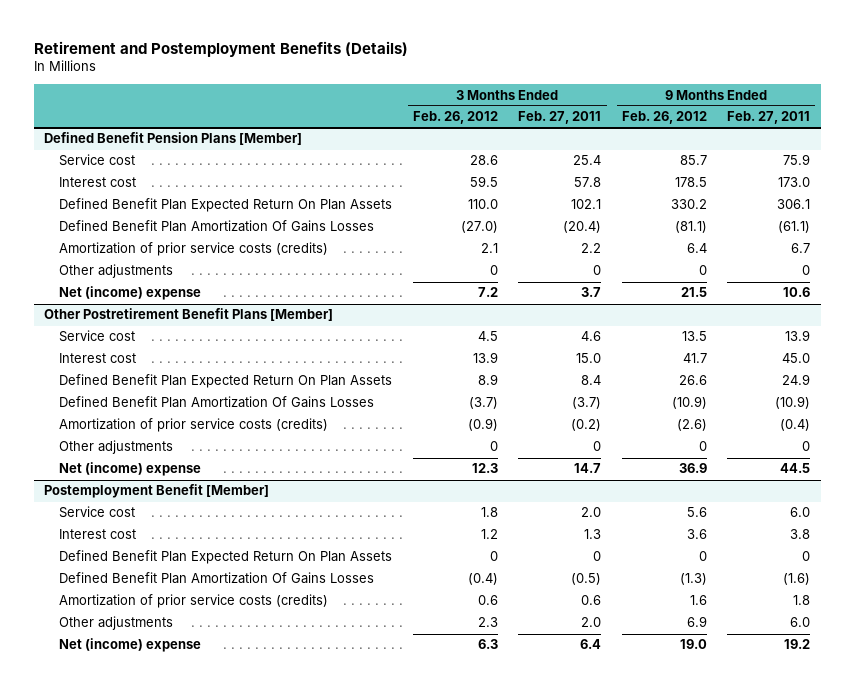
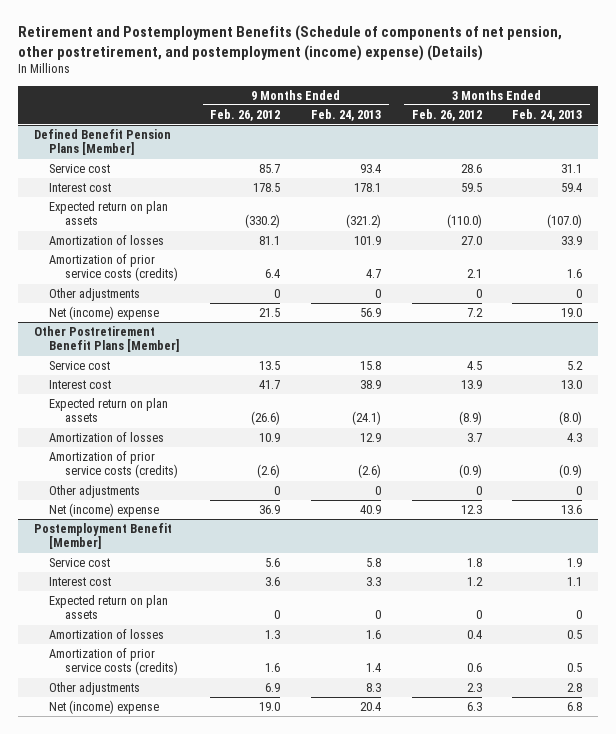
[34,41,409,58] Retirement and Postemployment Benefits (Details) -> [18,25,563,61] Retirement and Postemployment Benefits (Schedule of components of net pension, other postretirement, and postemployment (income) expense) (Details)
[518,111,602,125] Feb. 27, 2011 -> none
[727,111,811,125] Feb. 27, 2011 -> none
none -> [310,108,381,121] Feb. 24, 2013
none -> [512,108,583,121] Feb. 24, 2013
[59,198,393,213] Defined Benefit Plan Expected Return On Plan Assets -> [49,200,169,226] Expected return on plan assets
[467,199,498,210] 110.0 -> [446,214,482,229] (110.0)
[670,199,707,210] 330.2 -> [245,214,281,229] (330.2)
[59,220,375,233] Defined Benefit Plan Amortization Of Gains Losses -> [49,234,165,245] Amortization of losses
[460,221,498,234] (27.0) -> [460,235,482,245] 27.0
[674,221,707,234] (81.1) -> [259,235,281,245] 81.1
[59,374,393,389] Defined Benefit Plan Expected Return On Plan Assets -> [49,397,169,423] Expected return on plan assets
[477,374,498,386] 8.9 -> [458,411,482,426] (8.9)
[678,375,707,386] 26.6 -> [251,411,281,426] (26.6)
[59,396,375,409] Defined Benefit Plan Amortization Of Gains Losses -> [49,431,165,442] Amortization of losses
[468,397,498,410] (3.7) -> [466,432,482,442] 3.7
[671,396,707,410] (10.9) -> [259,432,281,442] 10.9
[59,550,393,565] Defined Benefit Plan Expected Return On Plan Assets -> [49,594,169,620] Expected return on plan assets
[59,572,375,585] Defined Benefit Plan Amortization Of Gains Losses -> [49,628,165,639] Amortization of losses
[467,573,498,586] (0.4) -> [466,629,482,639] 0.4
[679,573,707,586] (1.3) -> [265,629,281,639] 1.3

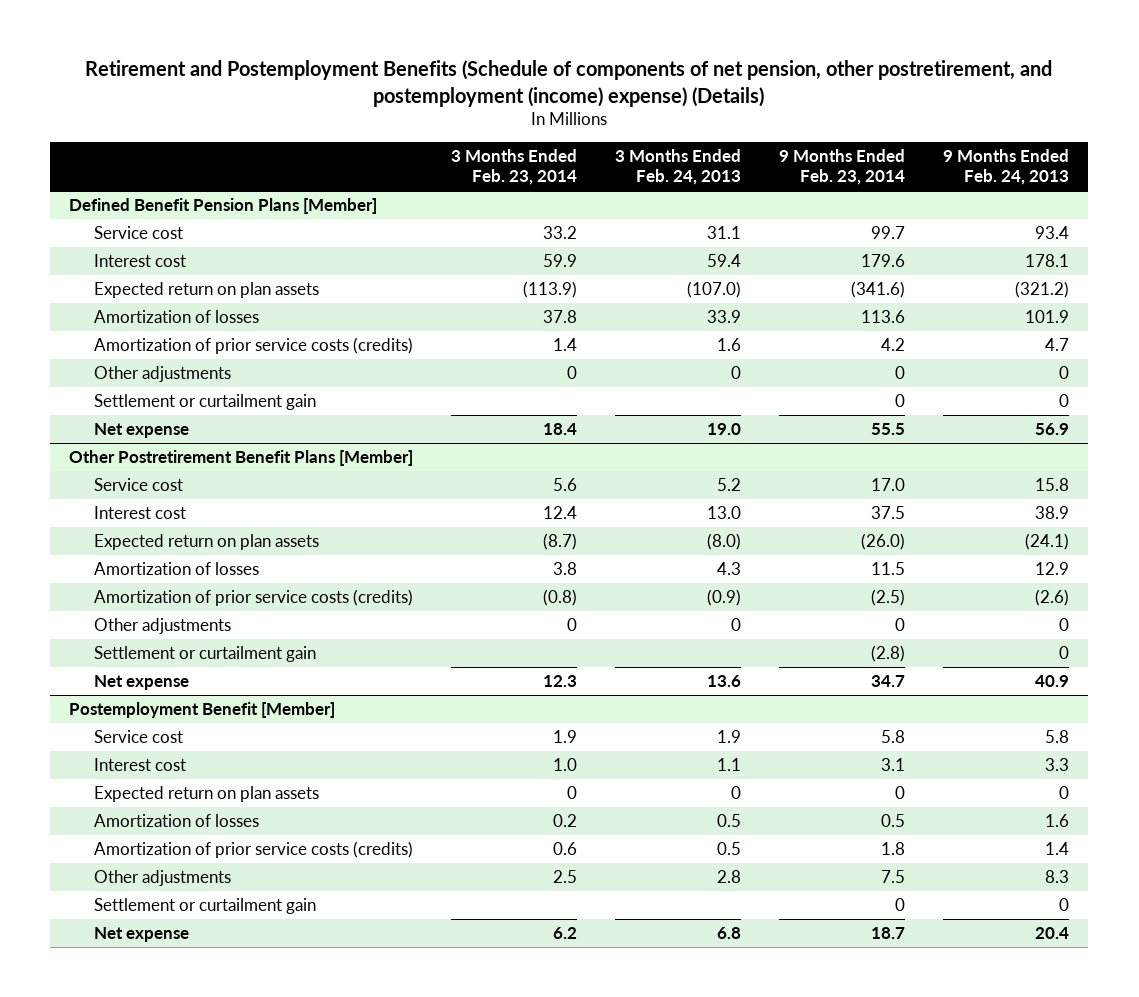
[210,108,281,121] Feb. 26, 2012 -> none
[411,108,482,121] Feb. 26, 2012 -> none
none -> [451,149,578,186] 3 Months Ended Feb. 23, 2014
none -> [779,149,906,186] 9 Months Ended Feb. 23, 2014
none -> [93,394,316,411] Settlement or curtailment gain
[49,305,160,320] Net (income) expense -> [93,423,189,439] Net expense
none -> [93,646,316,663] Settlement or curtailment gain
[49,502,160,517] Net (income) expense -> [93,675,189,691] Net expense
none -> [93,898,316,915] Settlement or curtailment gain
[49,699,160,714] Net (income) expense -> [93,927,189,943] Net expense

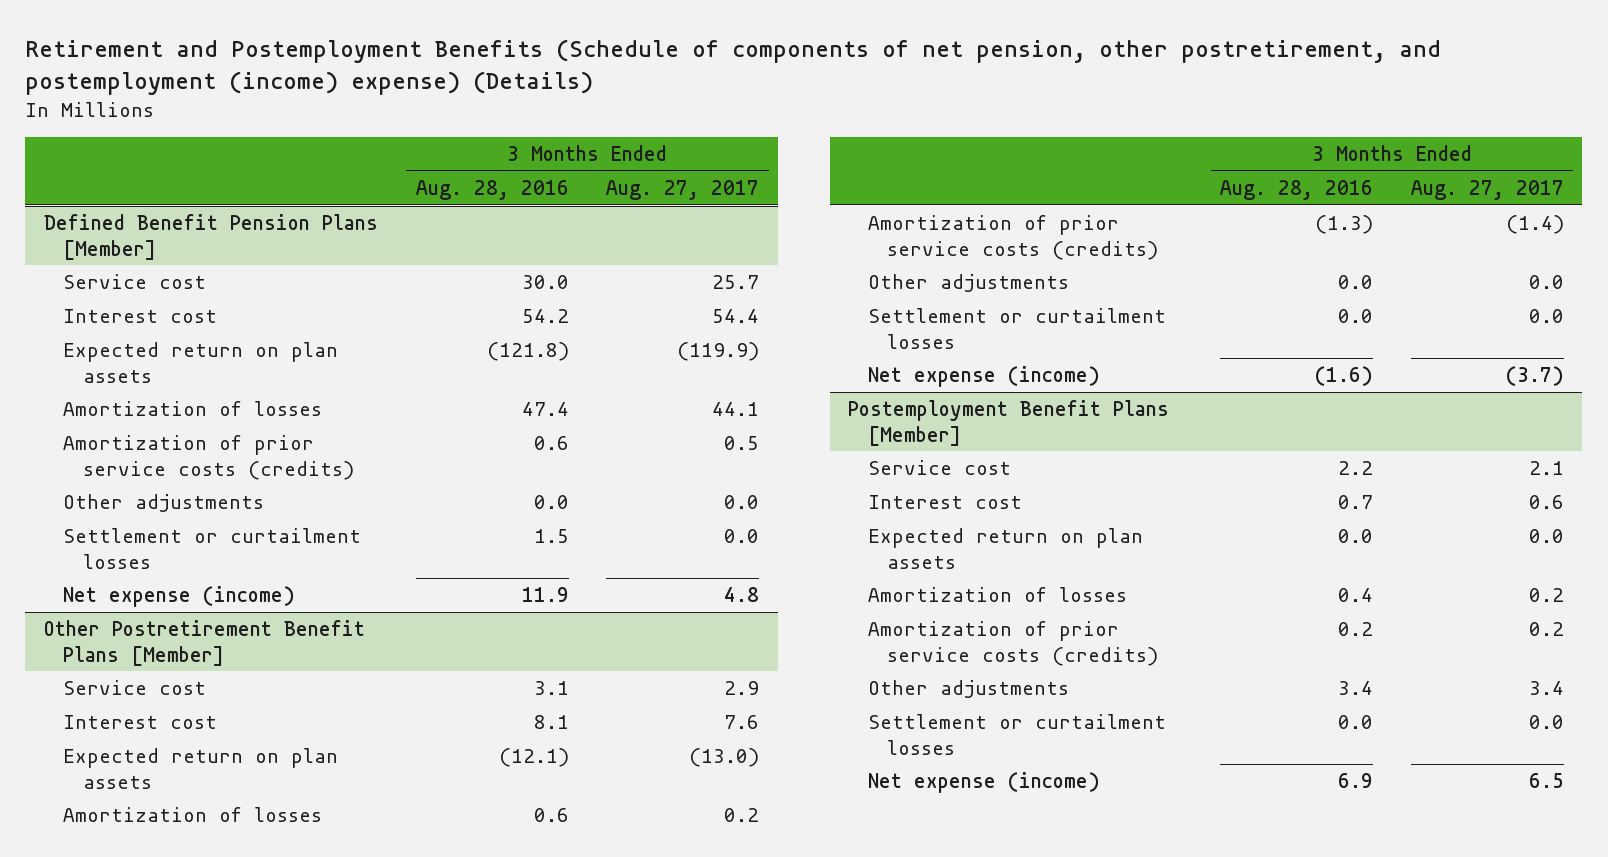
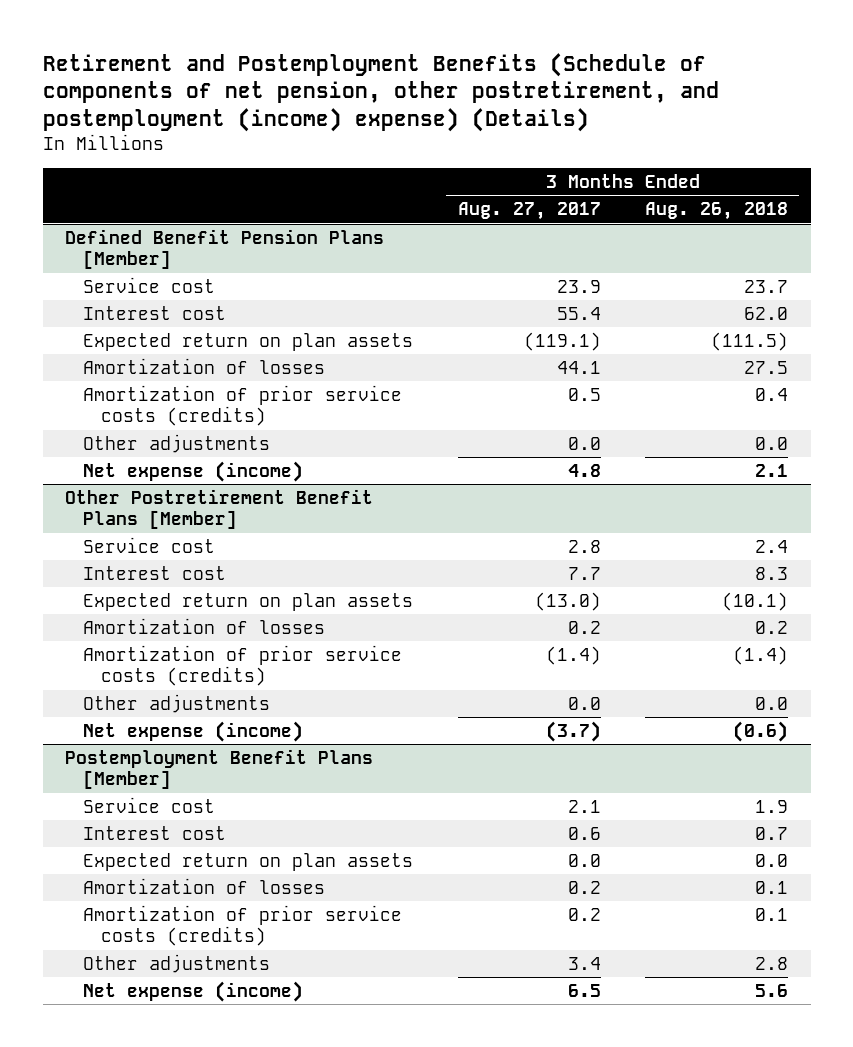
[415,179,569,200] Aug. 28, 2016 -> none
none -> [645,202,789,221] Aug. 26, 2018
[712,274,760,289] 25.7 -> [556,279,601,293] 23.9
[712,308,760,323] 54.4 -> [556,306,601,320] 55.4
[677,341,760,361] (119.9) -> [523,331,601,351] (119.1)
[63,527,362,569] Settlement or curtailment losses -> none
[724,680,760,695] 2.9 -> [567,539,601,553] 2.8
[724,714,760,729] 7.6 -> [567,566,601,580] 7.7
[867,307,1166,349] Settlement or curtailment losses -> none
[867,713,1166,755] Settlement or curtailment losses -> none

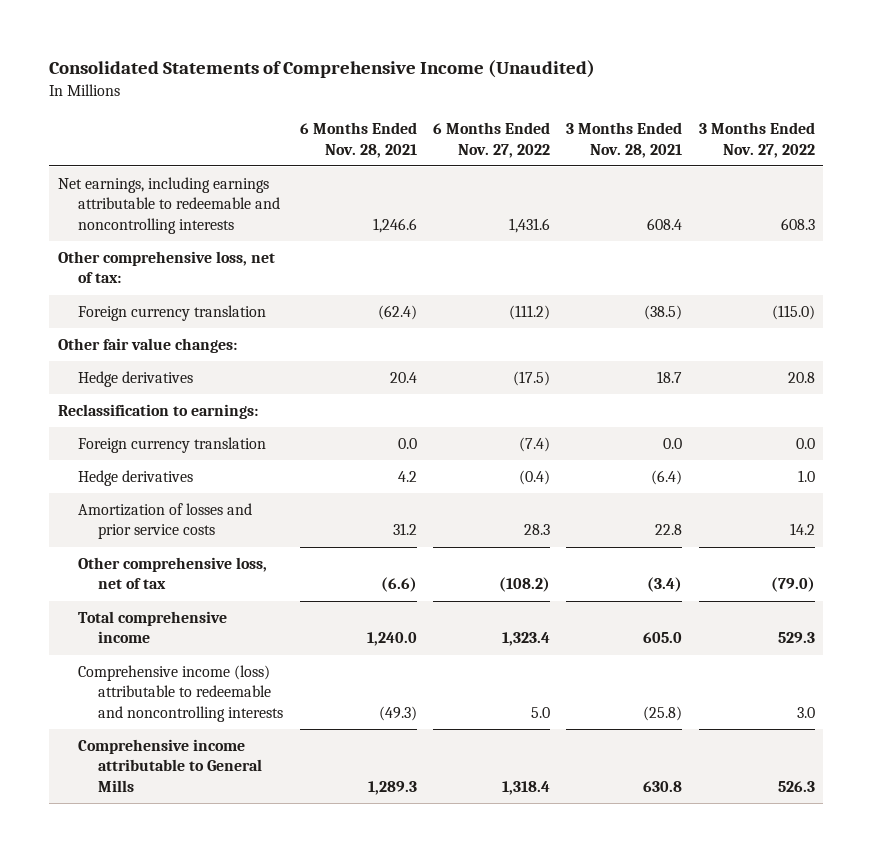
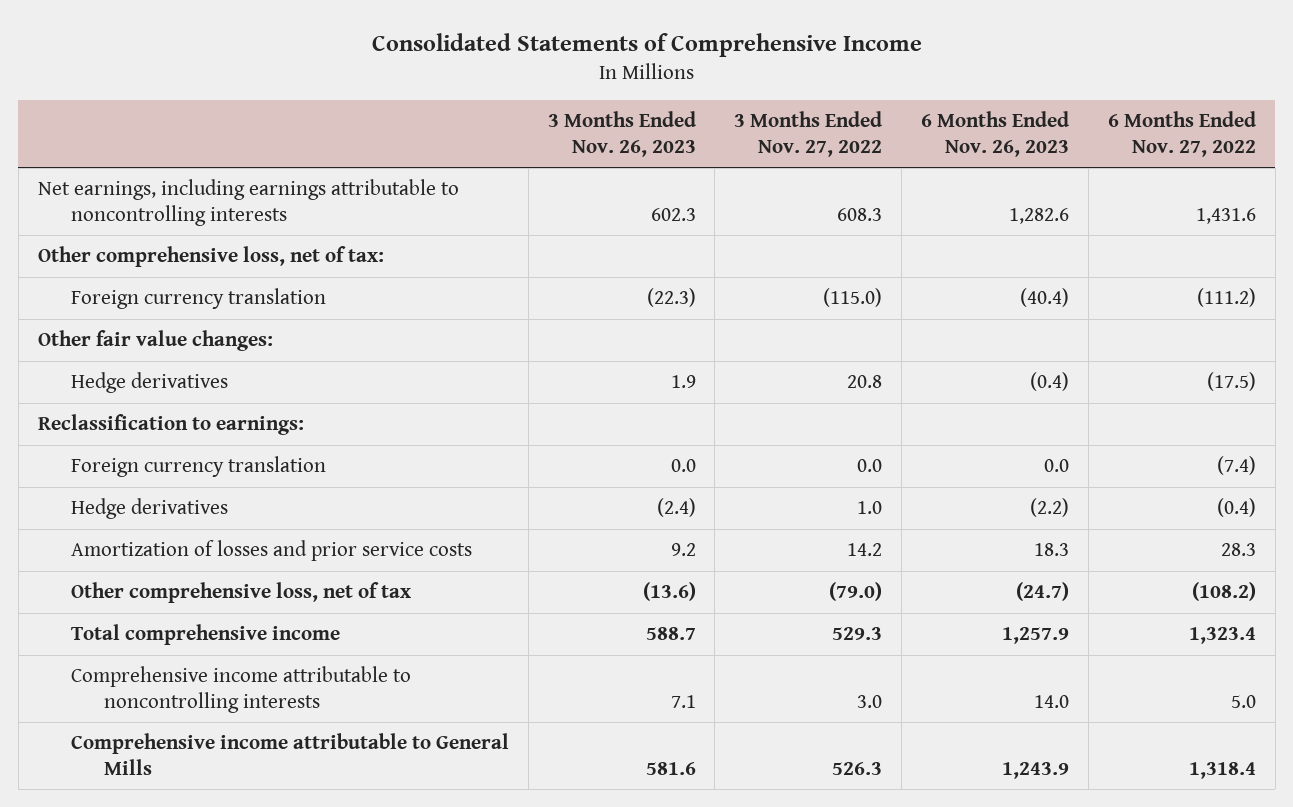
[49,60,596,79] Consolidated Statements of Comprehensive Income (Unaudited) -> [371,32,922,57] Consolidated Statements of Comprehensive Income
[299,122,417,158] 6 Months Ended Nov. 28, 2021 -> none
[566,122,683,158] 3 Months Ended Nov. 28, 2021 -> none
none -> [547,111,696,158] 3 Months Ended Nov. 26, 2023
none -> [921,111,1070,158] 6 Months Ended Nov. 26, 2023
[57,177,280,234] Net earnings, including earnings attributable to redeemable and noncontrolling interests -> [37,179,459,227] Net earnings, including earnings attributable to noncontrolling interests
[77,665,284,722] Comprehensive income (loss) attributable to redeemable and noncontrolling interests -> [70,666,411,714] Comprehensive income attributable to noncontrolling interests

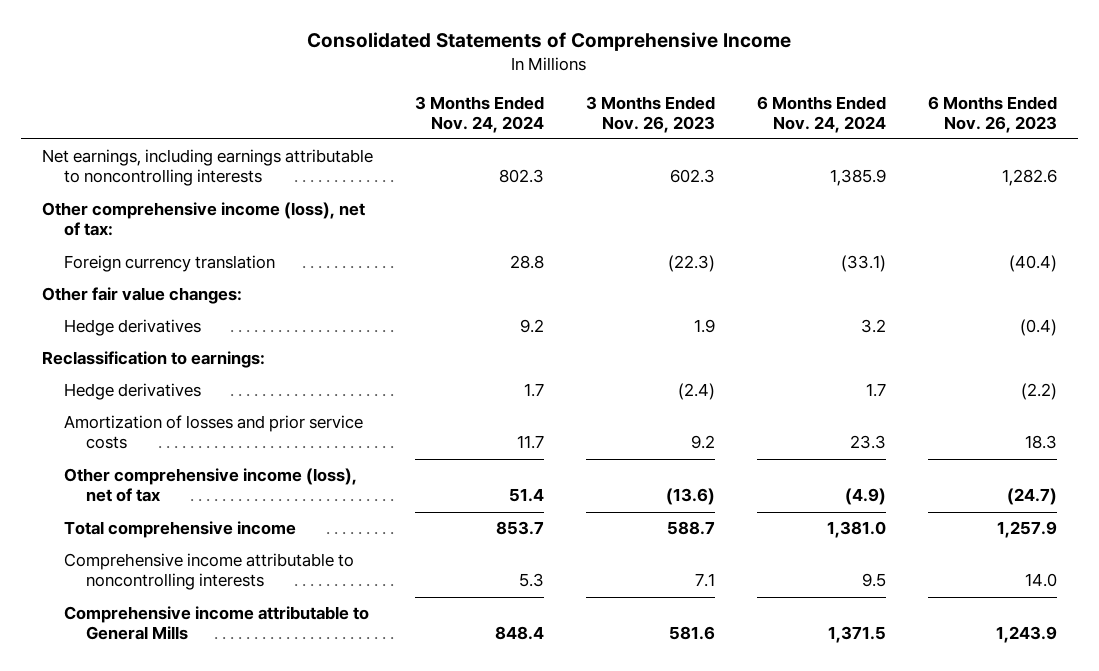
[734,111,883,158] 3 Months Ended Nov. 27, 2022 -> none
[1107,111,1256,158] 6 Months Ended Nov. 27, 2022 -> none
none -> [414,95,544,133] 3 Months Ended Nov. 24, 2024
none -> [756,95,886,133] 6 Months Ended Nov. 24, 2024
[37,246,384,268] Other comprehensive loss, net of tax: -> [41,202,365,237] Other comprehensive income (loss), net of tax:
[70,456,326,478] Foreign currency translation -> none
[70,582,411,604] Other comprehensive loss, net of tax -> [63,468,357,503] Other comprehensive income (loss), net of tax

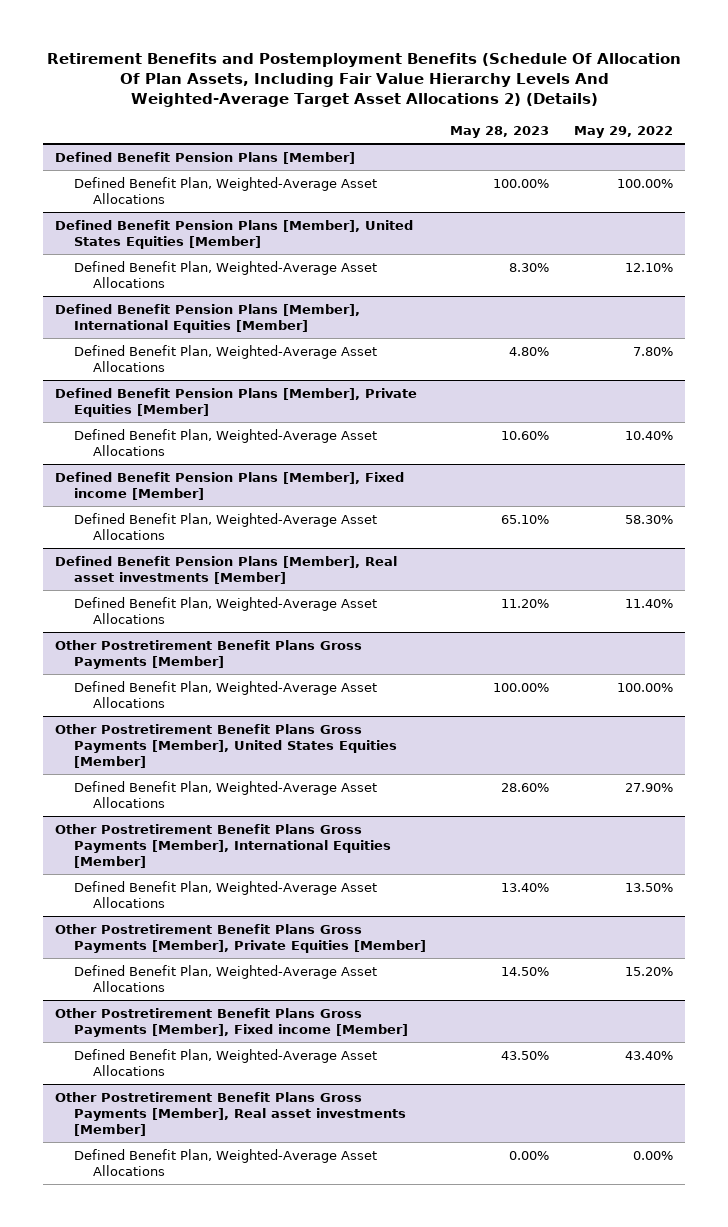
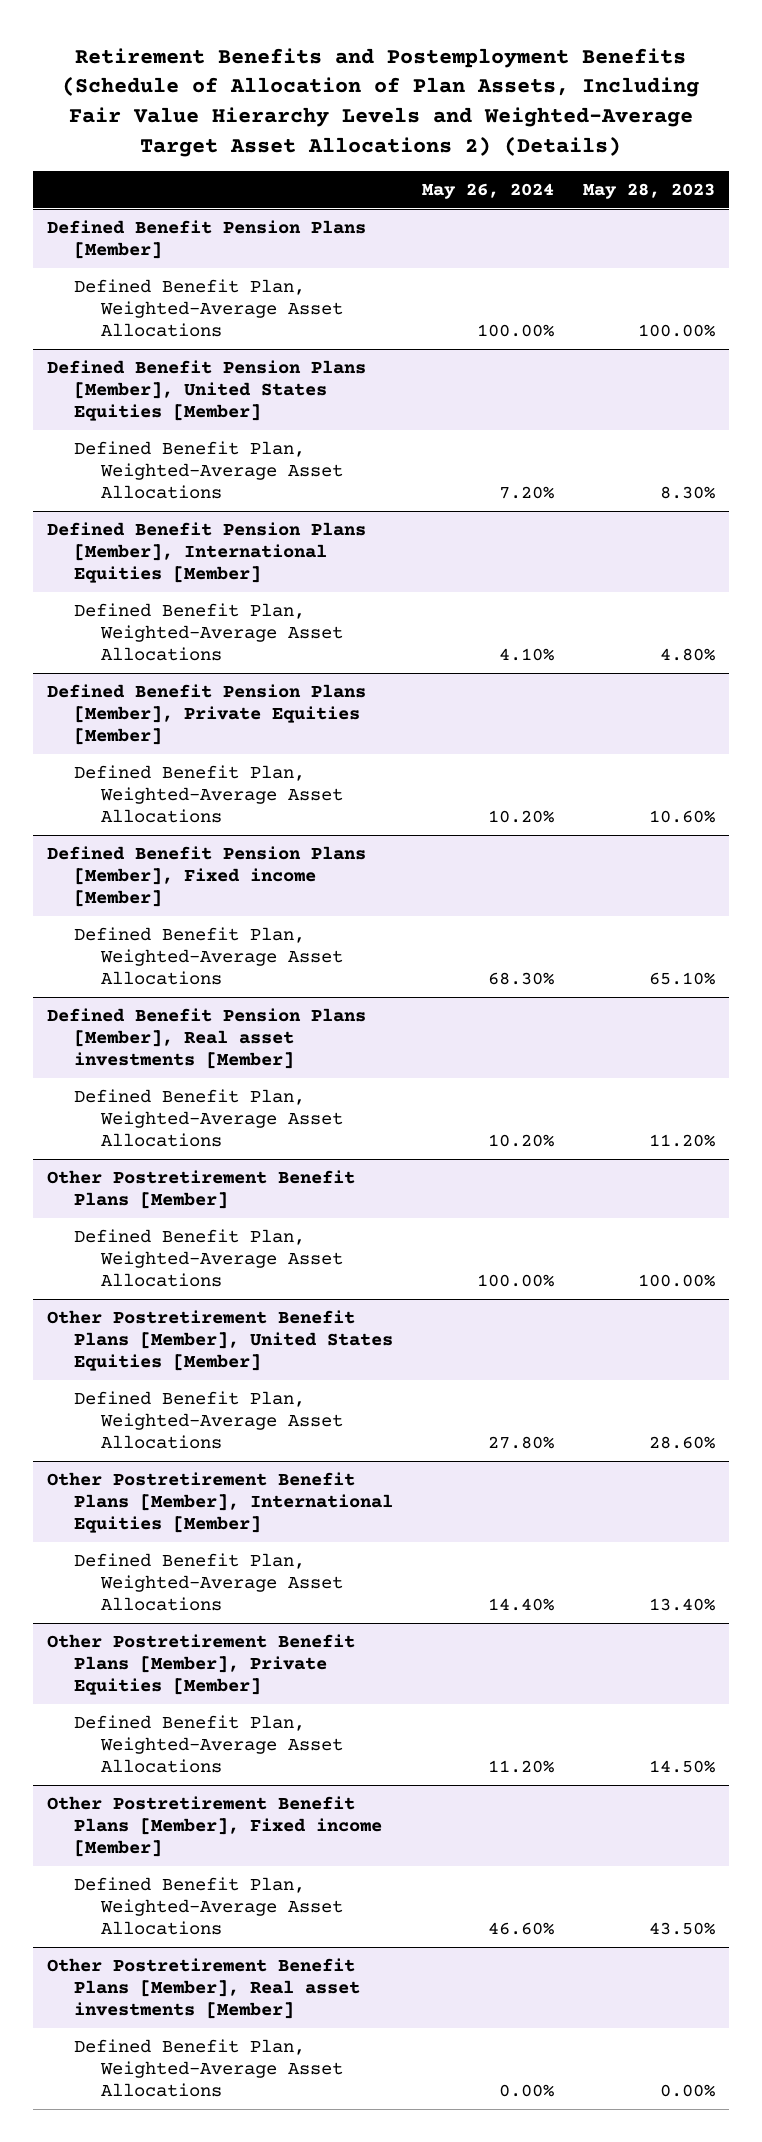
[47,52,682,108] Retirement Benefits and Postemployment Benefits (Schedule Of Allocation Of Plan Assets, Including Fair Value Hierarchy Levels And Weighted-Average Target Asset Allocations 2) (Details) -> [62,47,700,157] Retirement Benefits and Postemployment Benefits (Schedule of Allocation of Plan Assets, Including Fair Value Hierarchy Levels and Weighted-Average Target Asset Allocations 2) (Details)
[573,125,673,138] May 29, 2022 -> none
none -> [422,182,555,199] May 26, 2024
[55,639,363,669] Other Postretirement Benefit Plans Gross Payments [Member] -> [47,1169,356,1210] Other Postretirement Benefit Plans [Member]
[55,723,398,768] Other Postretirement Benefit Plans Gross Payments [Member], United States Equities [Member] -> [47,1309,394,1372] Other Postretirement Benefit Plans [Member], United States Equities [Member]
[55,823,392,868] Other Postretirement Benefit Plans Gross Payments [Member], International Equities [Member] -> [47,1471,394,1534] Other Postretirement Benefit Plans [Member], International Equities [Member]
[55,923,427,953] Other Postretirement Benefit Plans Gross Payments [Member], Private Equities [Member] -> [47,1633,356,1696] Other Postretirement Benefit Plans [Member], Private Equities [Member]
[55,1007,409,1037] Other Postretirement Benefit Plans Gross Payments [Member], Fixed income [Member] -> [47,1795,383,1858] Other Postretirement Benefit Plans [Member], Fixed income [Member]
[55,1091,407,1136] Other Postretirement Benefit Plans Gross Payments [Member], Real asset investments [Member] -> [47,1957,361,2020] Other Postretirement Benefit Plans [Member], Real asset investments [Member]

